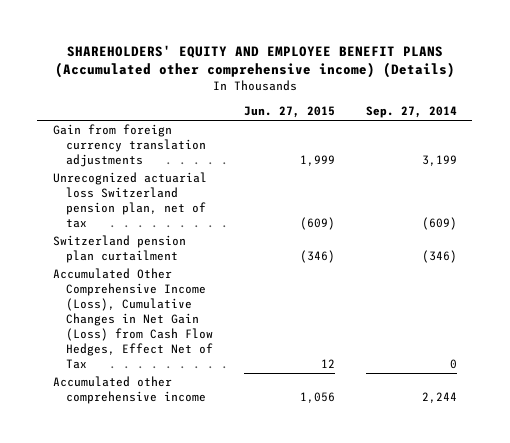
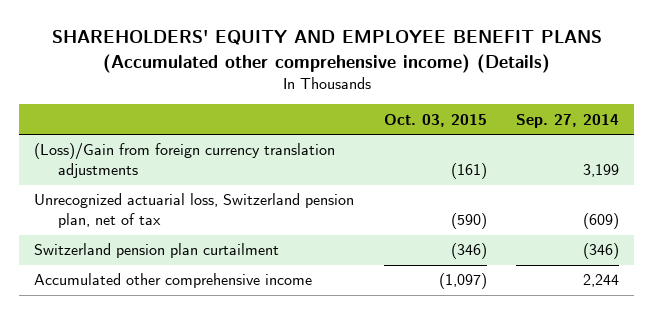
[243,106,335,119] Jun. 27, 2015 -> none
none -> [383,113,487,127] Oct. 03, 2015
[52,124,206,168] Gain from foreign currency translation adjustments -> [33,143,335,179] (Loss)/Gain from foreign currency translation adjustments
[52,172,207,229] Unrecognized actuarial loss Switzerland pension plan, net of tax -> [33,193,354,229] Unrecognized actuarial loss, Switzerland pension plan, net of tax
[52,268,213,370] Accumulated Other Comprehensive Income (Loss), Cumulative Changes in Net Gain (Loss) from Cash Flow Hedges, Effect Net of Tax -> none

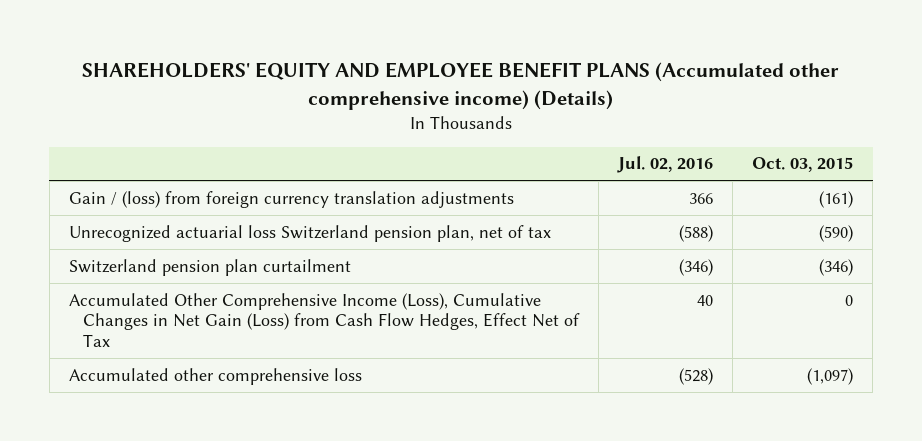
[516,113,620,128] Sep. 27, 2014 -> none
none -> [616,156,713,174] Jul. 02, 2016
[33,143,335,179] (Loss)/Gain from foreign currency translation adjustments -> [68,190,514,208] Gain / (loss) from foreign currency translation adjustments
[33,193,354,229] Unrecognized actuarial loss, Switzerland pension plan, net of tax -> [68,224,551,242] Unrecognized actuarial loss Switzerland pension plan, net of tax
none -> [68,292,580,348] Accumulated Other Comprehensive Income (Loss), Cumulative Changes in Net Gain (Loss) from Cash Flow Hedges, Effect Net of Tax
[33,273,312,289] Accumulated other comprehensive income -> [68,367,362,385] Accumulated other comprehensive loss

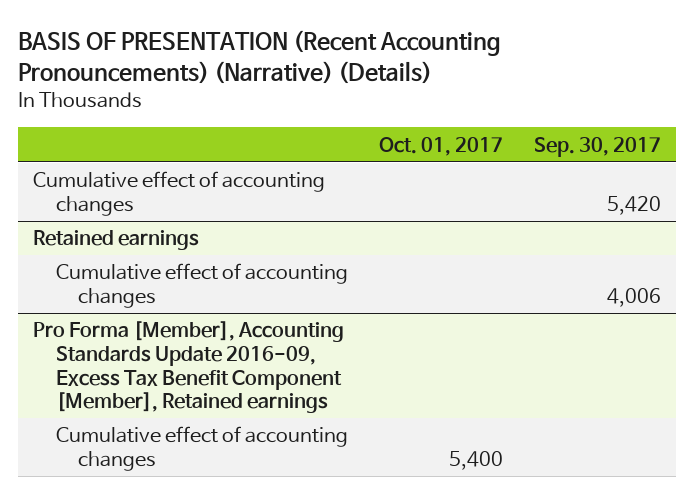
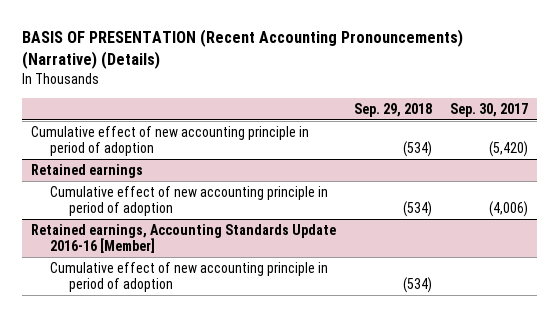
[378,136,503,156] Oct. 01, 2017 -> none
none -> [353,102,432,117] Sep. 29, 2018
[33,171,326,217] Cumulative effect of accounting changes -> [30,125,309,156] Cumulative effect of new accounting principle in period of adoption
[606,196,661,216] 5,420 -> [488,140,528,157] (5,420)
[33,321,345,414] Pro Forma [Member], Accounting Standards Update 2016-09, Excess Tax Benefit Component [Member], Retained earnings -> none
[55,263,348,309] Cumulative effect of accounting changes -> [49,185,328,216] Cumulative effect of new accounting principle in period of adoption
[606,288,661,308] 4,006 -> [488,200,528,217] (4,006)
none -> [30,223,336,253] Retained earnings, Accounting Standards Update 2016-16 [Member]
[55,426,348,472] Cumulative effect of accounting changes -> [49,261,328,292] Cumulative effect of new accounting principle in period of adoption

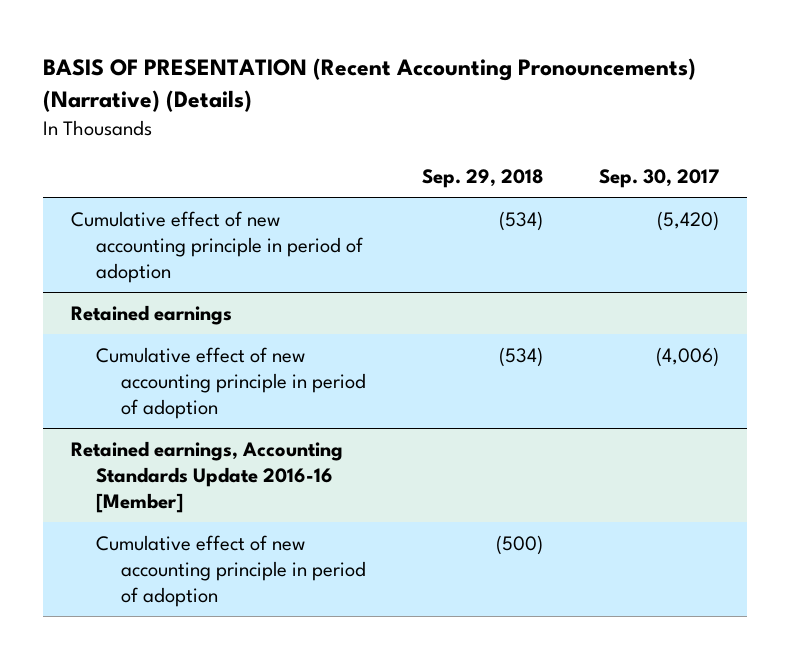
[402,276,432,293] (534) -> [496,534,544,555] (500)

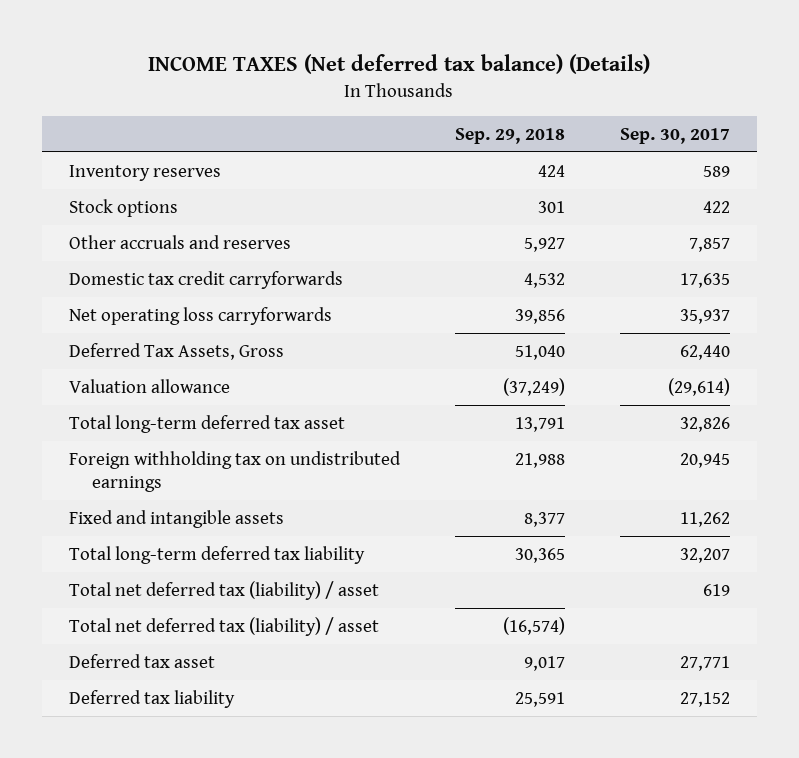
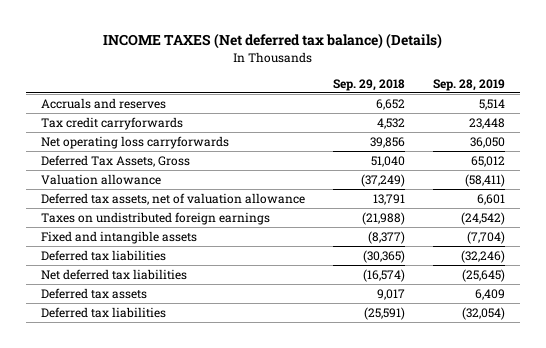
[619,127,730,144] Sep. 30, 2017 -> none
none -> [433,78,506,91] Sep. 28, 2019
[69,198,179,217] Stock options -> none
[69,234,292,249] Other accruals and reserves -> none
[69,164,222,181] Inventory reserves -> [40,97,166,109] Accruals and reserves
[537,164,565,177] 424 -> [375,98,405,110] 6,652
[69,270,344,289] Domestic tax credit carryforwards -> [40,116,183,130] Tax credit carryforwards
[69,580,380,600] Total net deferred tax (liability) / asset -> none
[69,414,346,433] Total long-term deferred tax asset -> [40,192,305,205] Deferred tax assets, net of valuation allowance
[69,450,402,492] Foreign withholding tax on undistributed earnings -> [40,211,270,225] Taxes on undistributed foreign earnings
[514,452,565,468] 21,988 -> [361,211,405,225] (21,988)
[523,511,565,527] 8,377 -> [367,230,405,244] (8,377)
[69,545,366,564] Total long-term deferred tax liability -> [40,249,166,261] Deferred tax liabilities
[514,547,565,563] 30,365 -> [362,249,405,263] (30,365)
[69,616,380,636] Total net deferred tax (liability) / asset -> [40,268,187,280] Net deferred tax liabilities
[69,653,216,668] Deferred tax asset -> [40,287,147,299] Deferred tax assets
[69,689,236,708] Deferred tax liability -> [40,306,166,318] Deferred tax liabilities
[514,691,565,707] 25,591 -> [363,306,405,320] (25,591)

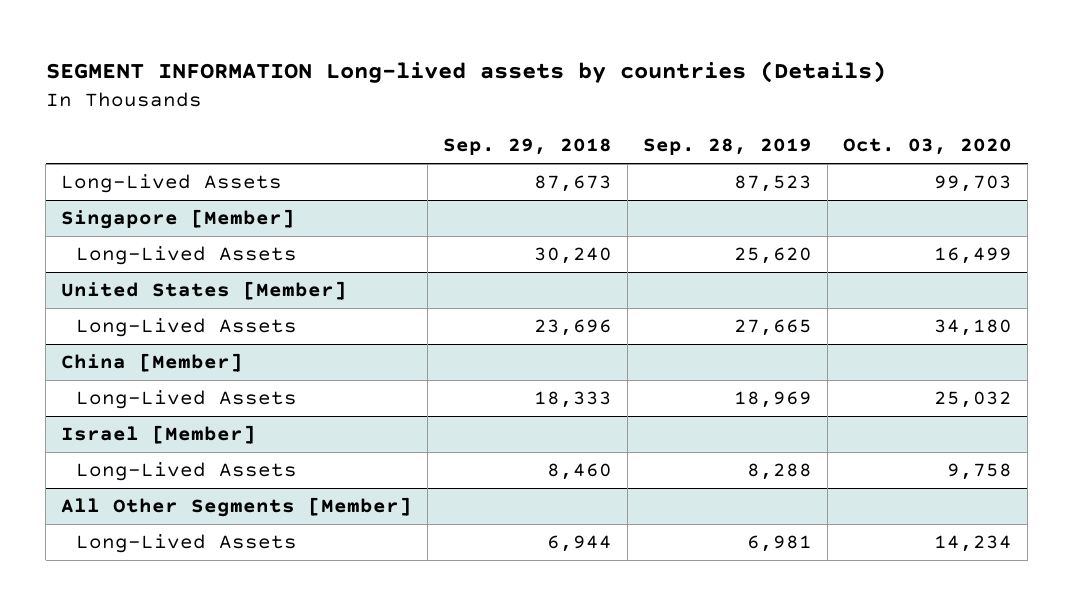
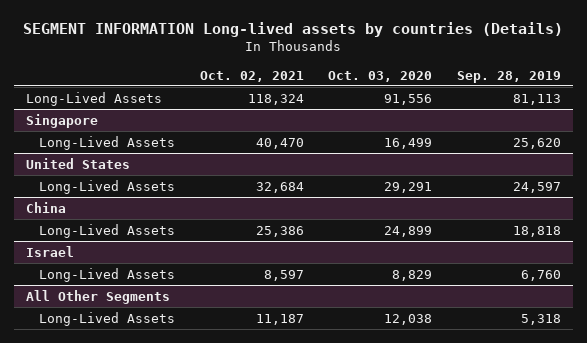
[443,138,613,156] Sep. 29, 2018 -> none
none -> [199,70,304,82] Oct. 02, 2021
[734,175,813,193] 87,523 -> [512,93,561,105] 81,113
[934,175,1013,193] 99,703 -> [384,93,433,105] 91,556
[61,209,296,230] Singapore [Member] -> [26,113,99,128] Singapore
[61,281,348,301] United States [Member] -> [26,157,131,169] United States
[734,319,813,337] 27,665 -> [512,181,561,193] 24,597
[934,319,1013,337] 34,180 -> [384,181,433,193] 29,291
[61,353,244,373] China [Member] -> [26,201,67,213] China
[734,391,813,409] 18,969 -> [512,225,561,237] 18,818
[934,391,1013,409] 25,032 -> [384,225,433,237] 24,899
[61,425,257,445] Israel [Member] -> [26,245,75,257] Israel
[747,463,813,481] 8,288 -> [520,269,561,281] 6,760
[947,463,1013,481] 9,758 -> [392,269,433,281] 8,829
[61,497,413,518] All Other Segments [Member] -> [26,289,171,304] All Other Segments
[747,535,813,553] 6,981 -> [520,313,561,325] 5,318
[934,535,1013,553] 14,234 -> [384,313,433,325] 12,038

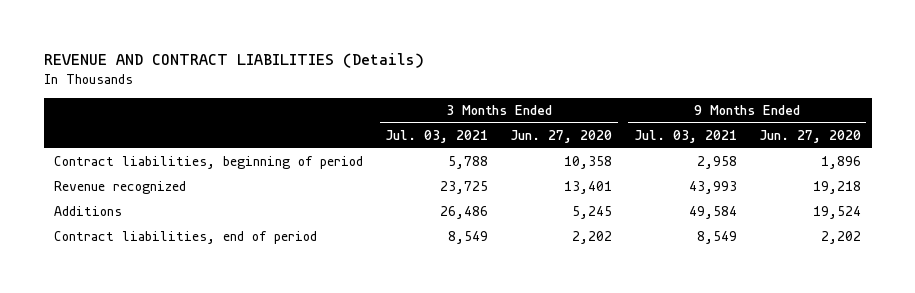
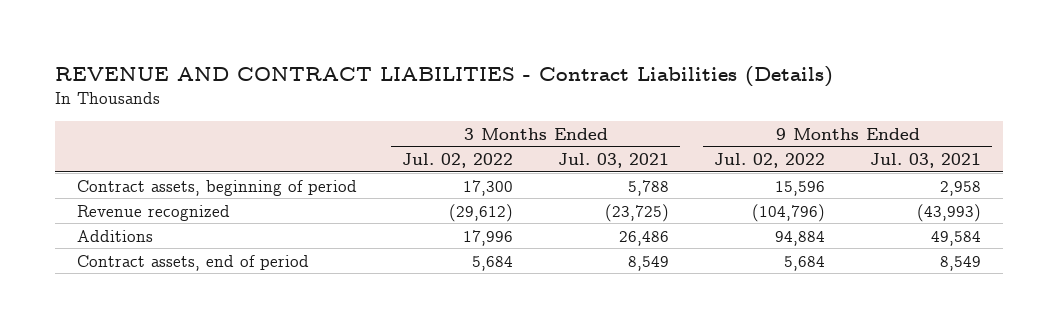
[43,53,424,69] REVENUE AND CONTRACT LIABILITIES (Details) -> [54,66,833,88] REVENUE AND CONTRACT LIABILITIES - Contract Liabilities (Details)
[510,130,613,144] Jun. 27, 2020 -> none
[758,130,861,144] Jun. 27, 2020 -> none
none -> [402,153,514,169] Jul. 02, 2022
none -> [714,153,826,169] Jul. 02, 2022
[54,156,364,170] Contract liabilities, beginning of period -> [77,179,358,196] Contract assets, beginning of period
[440,181,489,195] 23,725 -> [605,203,670,222] (23,725)
[688,181,737,195] 43,993 -> [917,203,982,222] (43,993)
[54,231,318,245] Contract liabilities, end of period -> [77,254,310,271] Contract assets, end of period

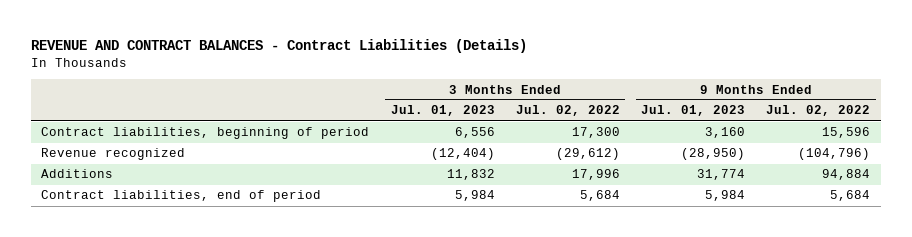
[54,66,833,88] REVENUE AND CONTRACT LIABILITIES - Contract Liabilities (Details) -> [30,38,527,53] REVENUE AND CONTRACT BALANCES - Contract Liabilities (Details)
[558,153,670,169] Jul. 03, 2021 -> none
[870,153,982,169] Jul. 03, 2021 -> none
none -> [390,105,495,117] Jul. 01, 2023
none -> [641,105,746,117] Jul. 01, 2023
[77,179,358,196] Contract assets, beginning of period -> [41,127,370,140] Contract liabilities, beginning of period
[77,254,310,271] Contract assets, end of period -> [41,190,322,203] Contract liabilities, end of period

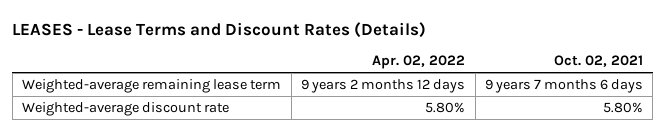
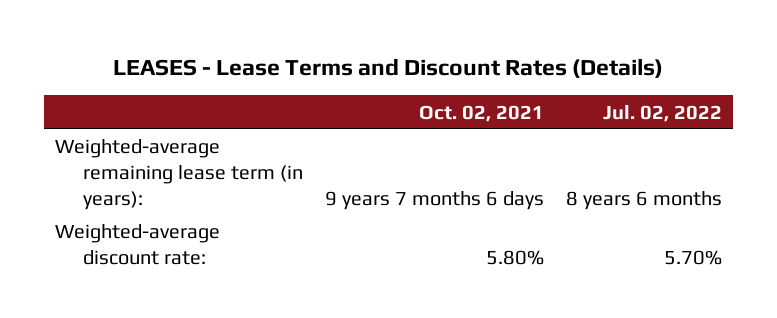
[372,55,466,70] Apr. 02, 2022 -> none
none -> [602,104,722,122] Jul. 02, 2022
[22,78,282,93] Weighted-average remaining lease term -> [54,139,304,211] Weighted-average remaining lease term (in years):
[22,101,230,116] Weighted-average discount rate -> [54,224,220,266] Weighted-average discount rate:

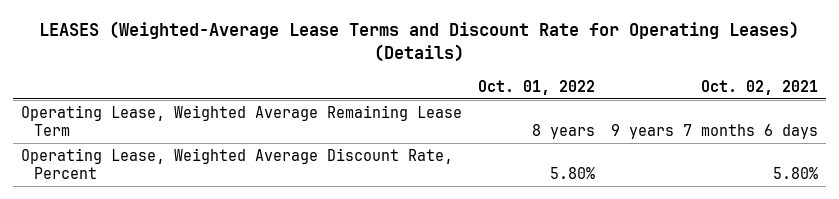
[113,58,664,79] LEASES - Lease Terms and Discount Rates (Details) -> [39,20,800,63] LEASES (Weighted-Average Lease Terms and Discount Rate for Operating Leases) (Details)
[602,104,722,122] Jul. 02, 2022 -> none
none -> [477,79,595,95] Oct. 01, 2022
[54,139,304,211] Weighted-average remaining lease term (in years): -> [20,104,462,136] Operating Lease, Weighted Average Remaining Lease Term
[54,224,220,266] Weighted-average discount rate: -> [20,147,453,179] Operating Lease, Weighted Average Discount Rate, Percent

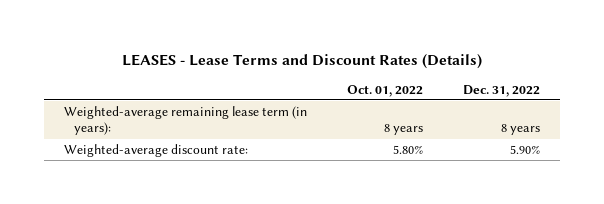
[39,20,800,63] LEASES (Weighted-Average Lease Terms and Discount Rate for Operating Leases) (Details) -> [121,53,482,69] LEASES - Lease Terms and Discount Rates (Details)
[701,79,819,95] Oct. 02, 2021 -> none
none -> [463,84,541,97] Dec. 31, 2022
[20,104,462,136] Operating Lease, Weighted Average Remaining Lease Term -> [63,106,307,136] Weighted-average remaining lease term (in years):
[20,147,453,179] Operating Lease, Weighted Average Discount Rate, Percent -> [63,144,248,158] Weighted-average discount rate:

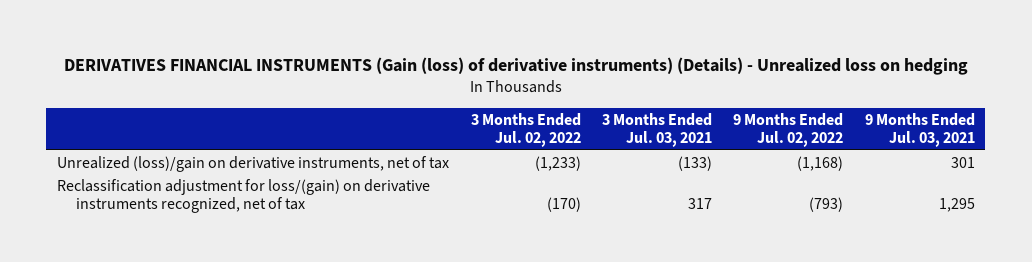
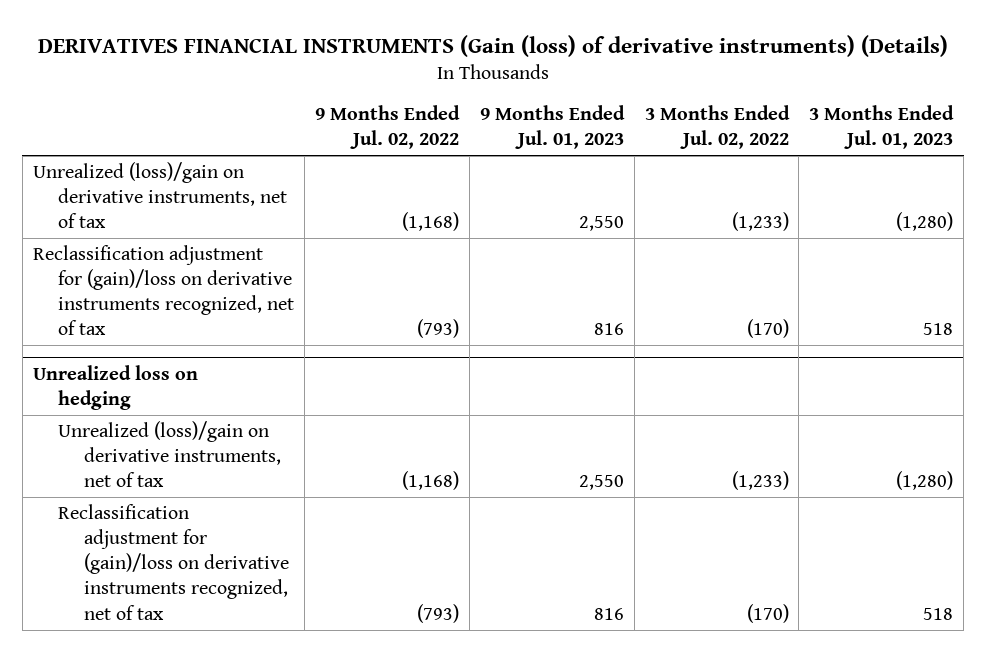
[63,56,968,75] DERIVATIVES FINANCIAL INSTRUMENTS (Gain (loss) of derivative instruments) (Details) - Unrealized loss on hedging -> [37,34,948,57] DERIVATIVES FINANCIAL INSTRUMENTS (Gain (loss) of derivative instruments) (Details)
[601,112,712,148] 3 Months Ended Jul. 03, 2021 -> none
[864,112,975,148] 9 Months Ended Jul. 03, 2021 -> none
none -> [479,105,625,150] 9 Months Ended Jul. 01, 2023
none -> [809,105,955,150] 3 Months Ended Jul. 01, 2023
[57,178,431,214] Reclassification adjustment for loss/(gain) on derivative instruments recognized, net of tax -> [32,245,295,336] Reclassification adjustment for (gain)/loss on derivative instruments recognized, net of tax
none -> [32,364,198,410] Unrealized loss on hedging
none -> [58,421,282,488] Unrealized (loss)/gain on derivative instruments, net of tax
none -> [58,504,290,620] Reclassification adjustment for (gain)/loss on derivative instruments recognized, net of tax

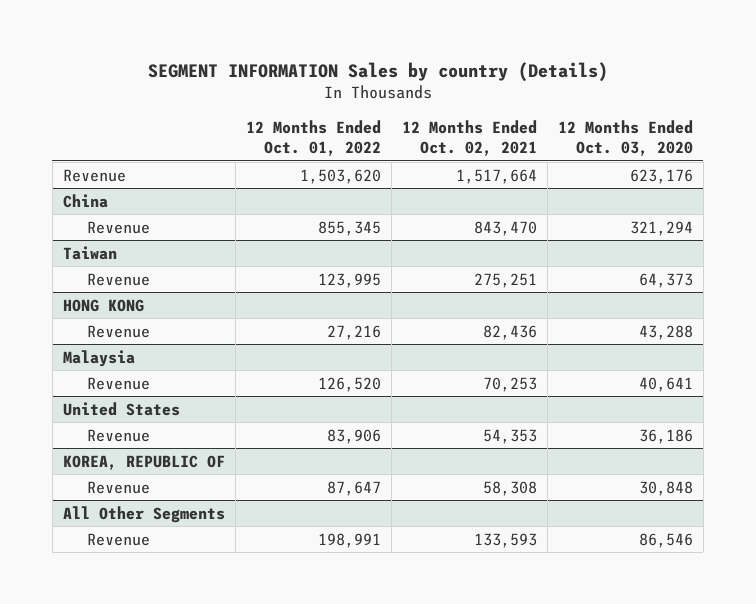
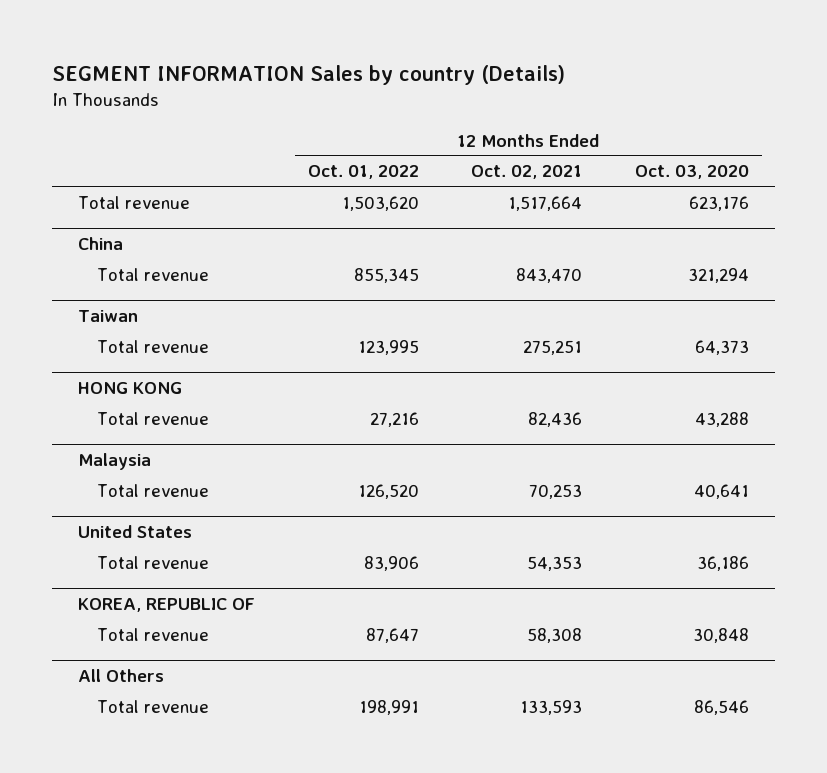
[62,168,126,182] Revenue -> [78,195,191,209] Total revenue
[87,220,151,234] Revenue -> [96,267,209,281] Total revenue
[87,272,151,286] Revenue -> [96,339,209,353] Total revenue
[87,324,151,338] Revenue -> [96,411,209,425] Total revenue
[87,376,151,390] Revenue -> [96,483,209,497] Total revenue
[87,428,151,442] Revenue -> [96,555,209,569] Total revenue
[87,480,151,494] Revenue -> [96,627,209,641] Total revenue
[62,505,225,523] All Other Segments -> [78,669,165,683] All Others
[87,532,151,546] Revenue -> [96,699,209,713] Total revenue

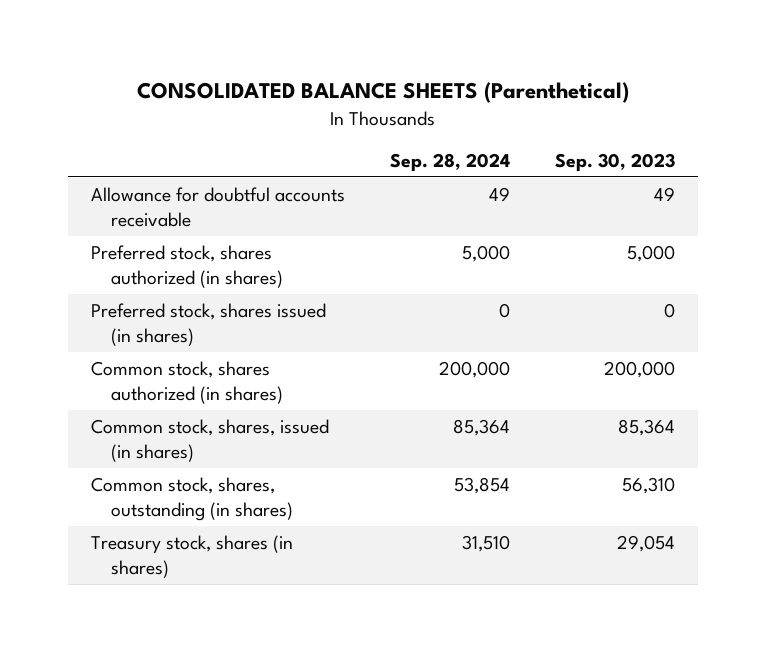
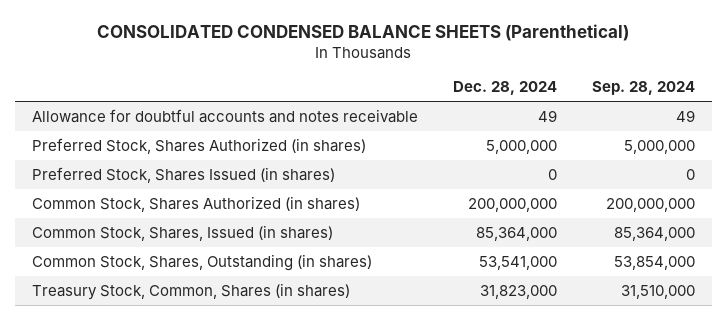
[136,82,629,104] CONSOLIDATED BALANCE SHEETS (Parenthetical) -> [97,23,630,41] CONSOLIDATED CONDENSED BALANCE SHEETS (Parenthetical)
[555,153,676,173] Sep. 30, 2023 -> none
none -> [452,81,557,96] Dec. 28, 2024
[90,186,345,228] Allowance for doubtful accounts receivable -> [31,108,418,123] Allowance for doubtful accounts and notes receivable
[90,244,283,289] Preferred stock, shares authorized (in shares) -> [31,137,366,154] Preferred Stock, Shares Authorized (in shares)
[461,244,510,262] 5,000 -> [623,139,695,154] 5,000,000
[90,302,326,347] Preferred stock, shares issued (in shares) -> [31,166,335,183] Preferred Stock, Shares Issued (in shares)
[90,360,283,405] Common stock, shares authorized (in shares) -> [31,195,360,212] Common Stock, Shares Authorized (in shares)
[438,360,510,378] 200,000 -> [605,197,695,212] 200,000,000
[90,418,329,463] Common stock, shares, issued (in shares) -> [31,224,333,241] Common Stock, Shares, Issued (in shares)
[452,418,510,436] 85,364 -> [613,226,695,241] 85,364,000
[90,476,293,522] Common stock, shares, outstanding (in shares) -> [31,253,372,271] Common Stock, Shares, Outstanding (in shares)
[453,476,510,494] 53,854 -> [613,255,695,270] 53,854,000
[90,534,293,579] Treasury stock, shares (in shares) -> [31,282,350,300] Treasury Stock, Common, Shares (in shares)
[461,534,510,552] 31,510 -> [620,284,695,299] 31,510,000

